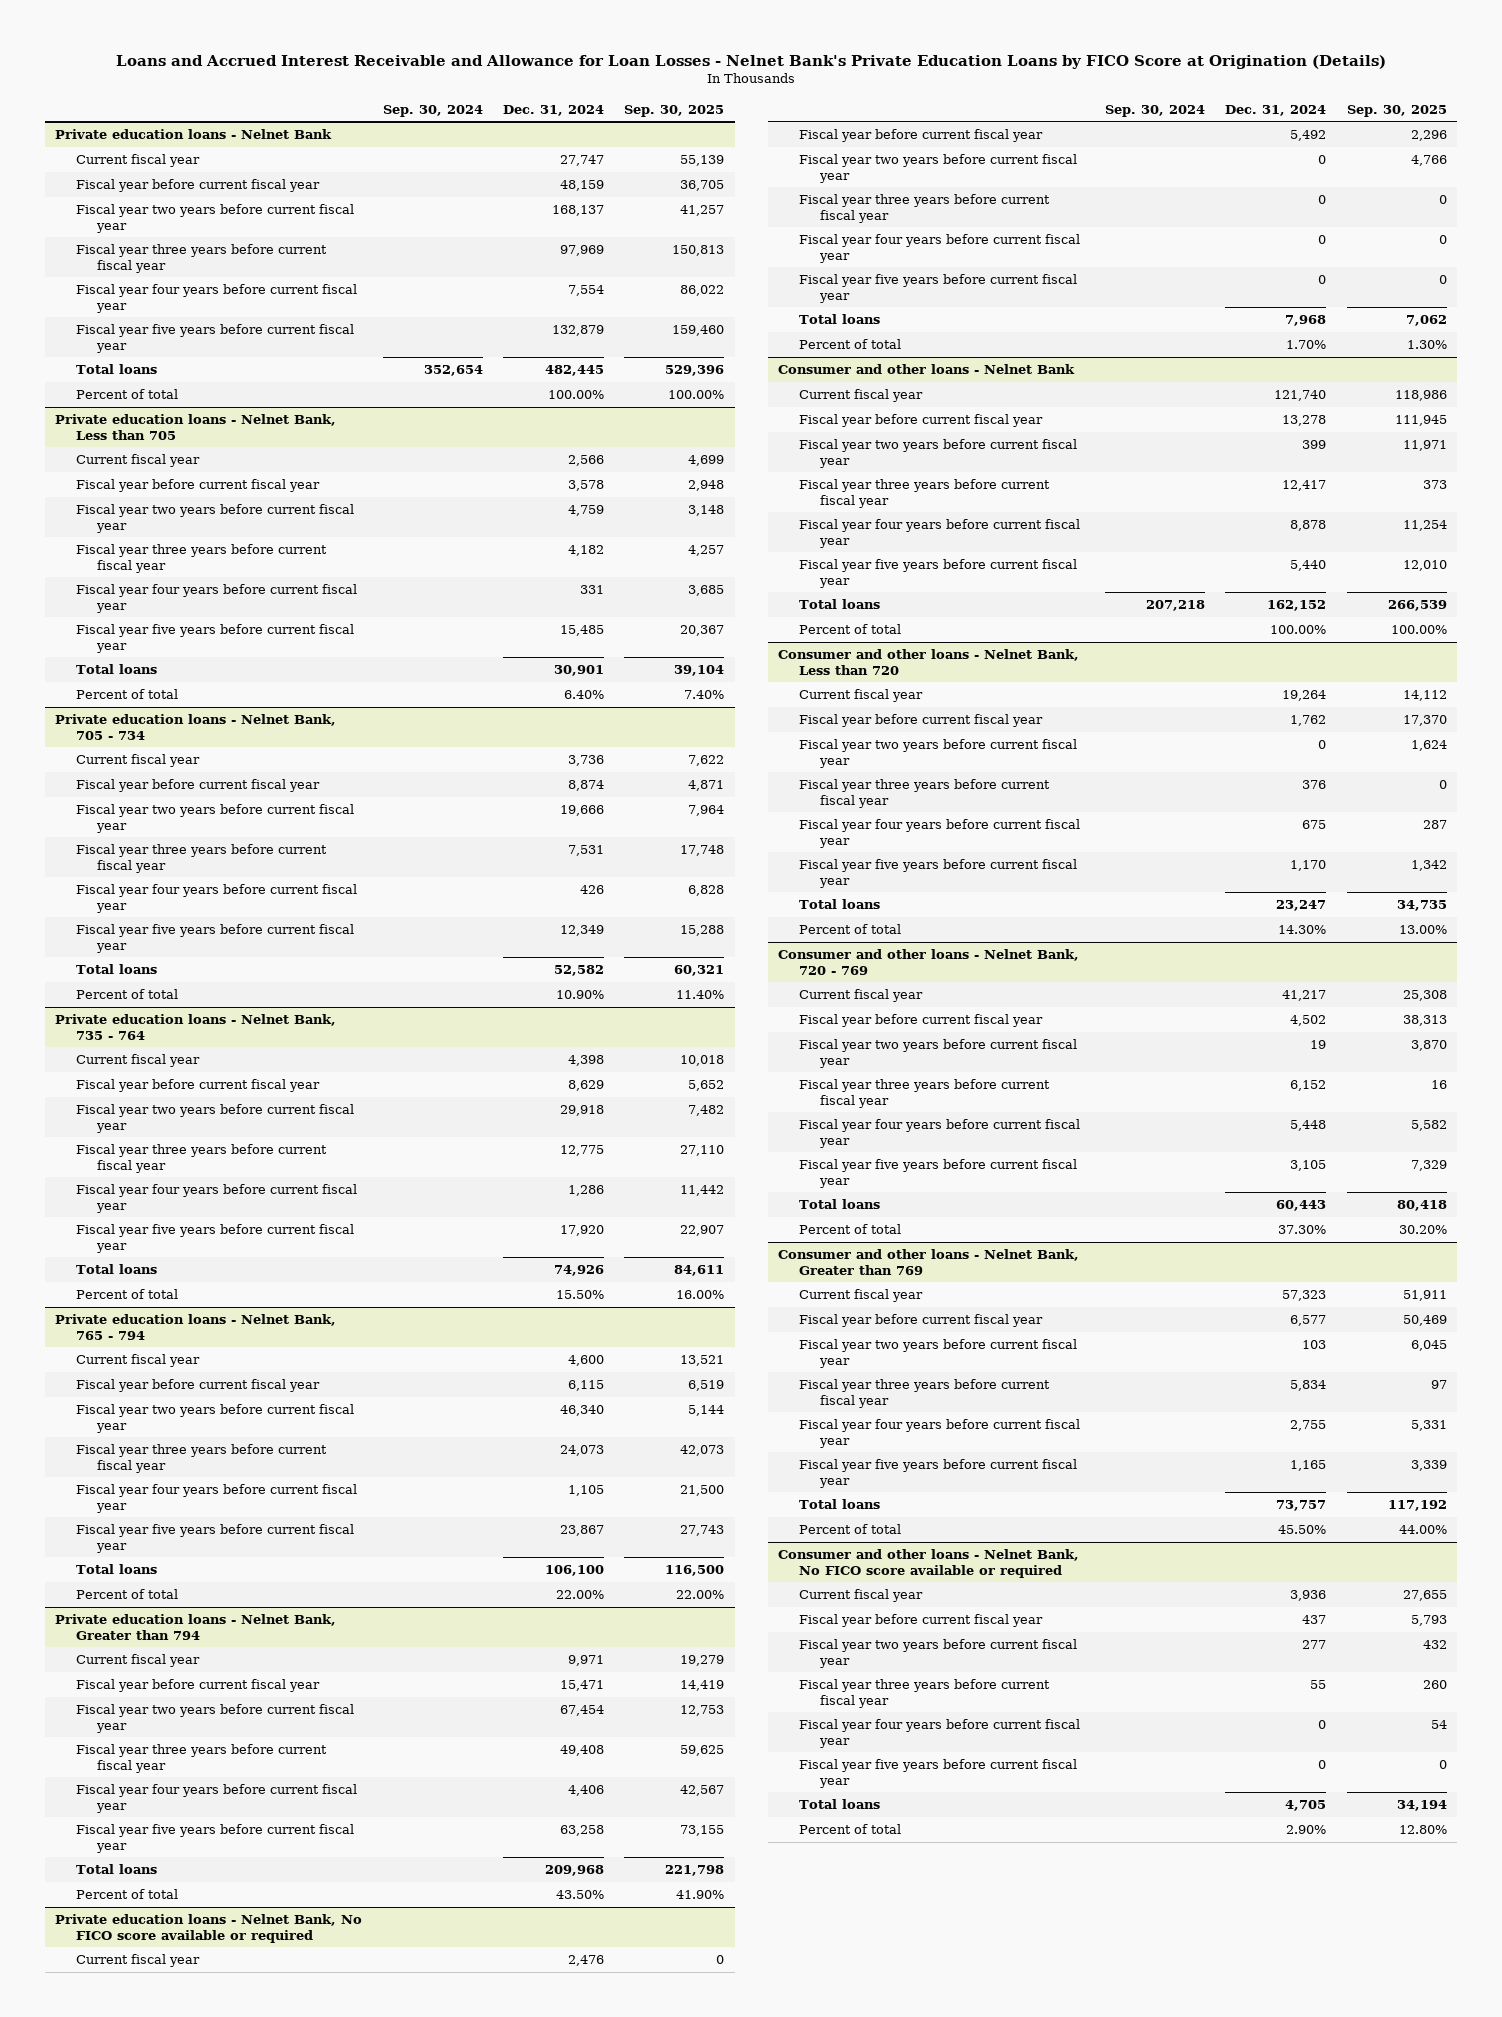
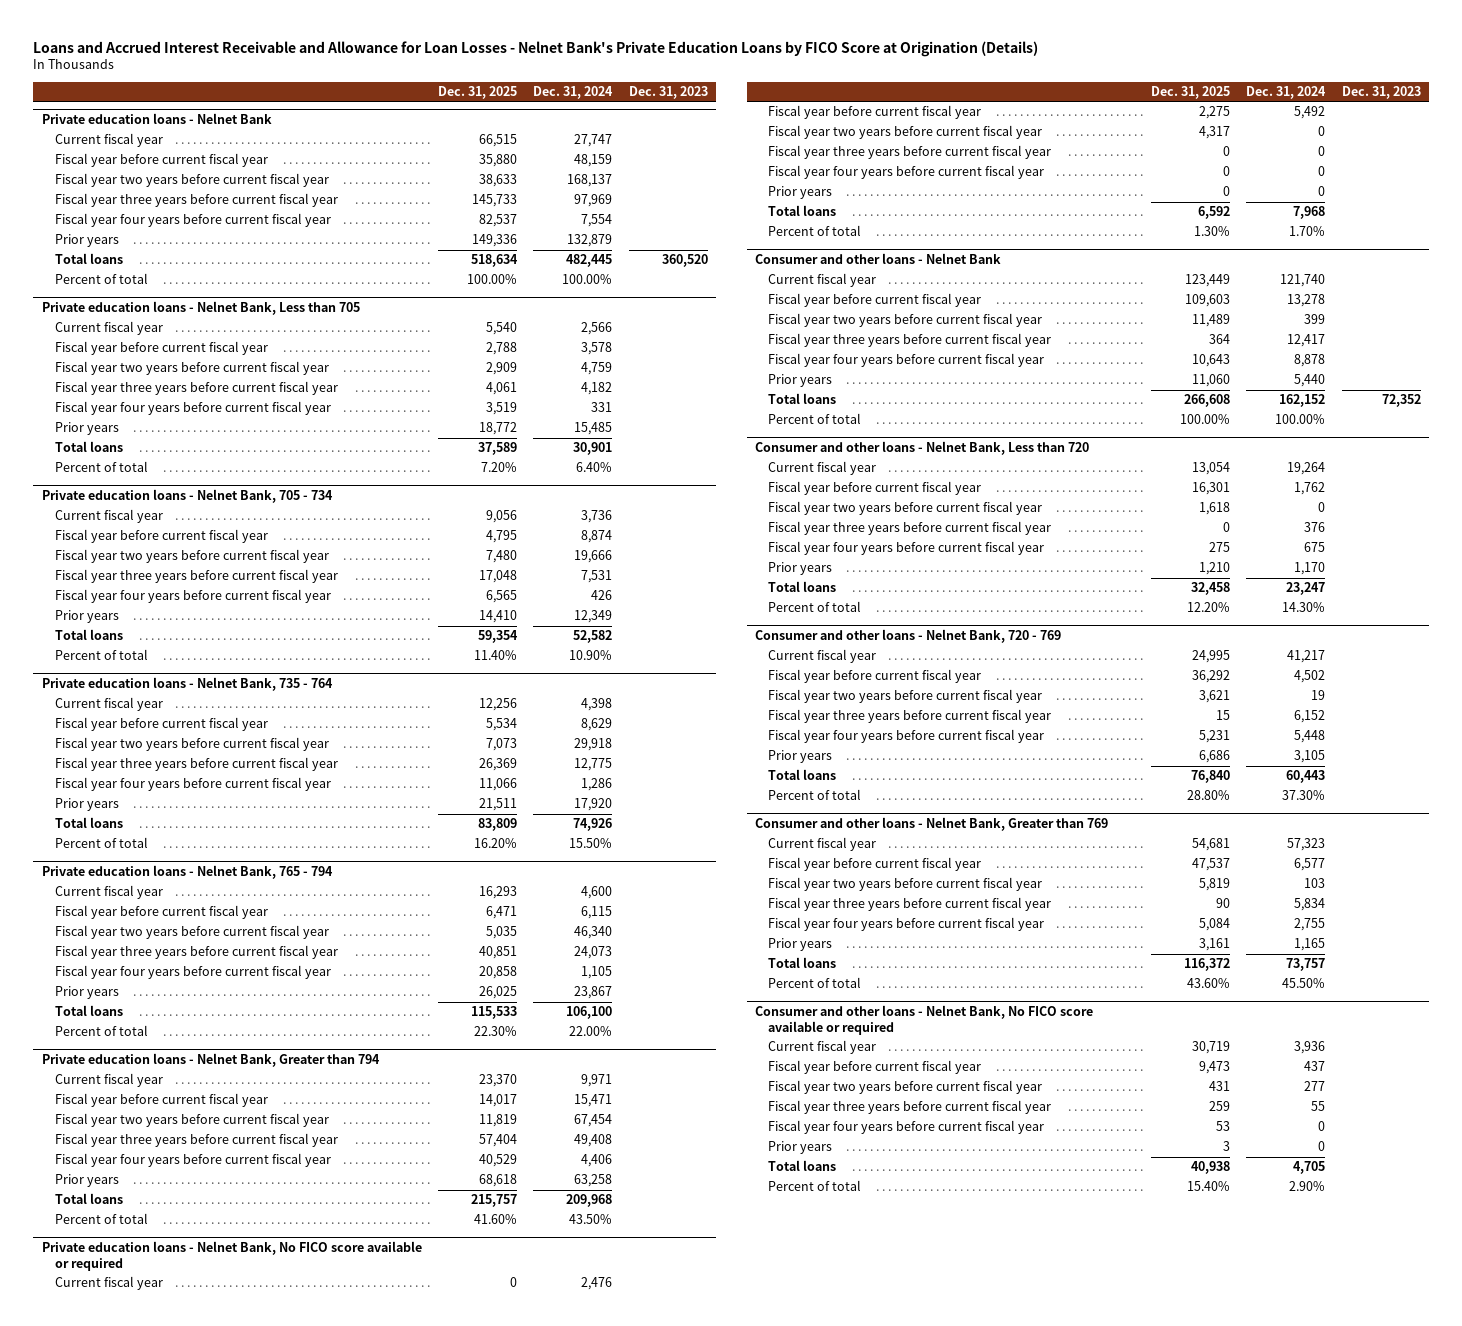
[382,104,483,117] Sep. 30, 2024 -> none
[624,104,725,117] Sep. 30, 2025 -> none
none -> [437,85,517,99] Dec. 31, 2025
none -> [628,85,708,99] Dec. 31, 2023
[76,324,355,353] Fiscal year five years before current fiscal year -> [55,234,120,248] Prior years
[76,624,355,653] Fiscal year five years before current fiscal year -> [55,422,120,436] Prior years
[76,924,355,953] Fiscal year five years before current fiscal year -> [55,610,120,624] Prior years
[76,1224,355,1253] Fiscal year five years before current fiscal year -> [55,798,120,812] Prior years
[76,1524,355,1553] Fiscal year five years before current fiscal year -> [55,986,120,1000] Prior years
[76,1824,355,1853] Fiscal year five years before current fiscal year -> [55,1174,120,1188] Prior years
[798,274,1077,303] Fiscal year five years before current fiscal year -> [768,186,833,200] Prior years
[798,559,1077,588] Fiscal year five years before current fiscal year -> [768,374,833,388] Prior years
[798,859,1077,888] Fiscal year five years before current fiscal year -> [768,562,833,576] Prior years
[798,1159,1077,1188] Fiscal year five years before current fiscal year -> [768,750,833,764] Prior years
[798,1459,1077,1488] Fiscal year five years before current fiscal year -> [768,938,833,952] Prior years
[798,1759,1077,1788] Fiscal year five years before current fiscal year -> [768,1141,833,1155] Prior years

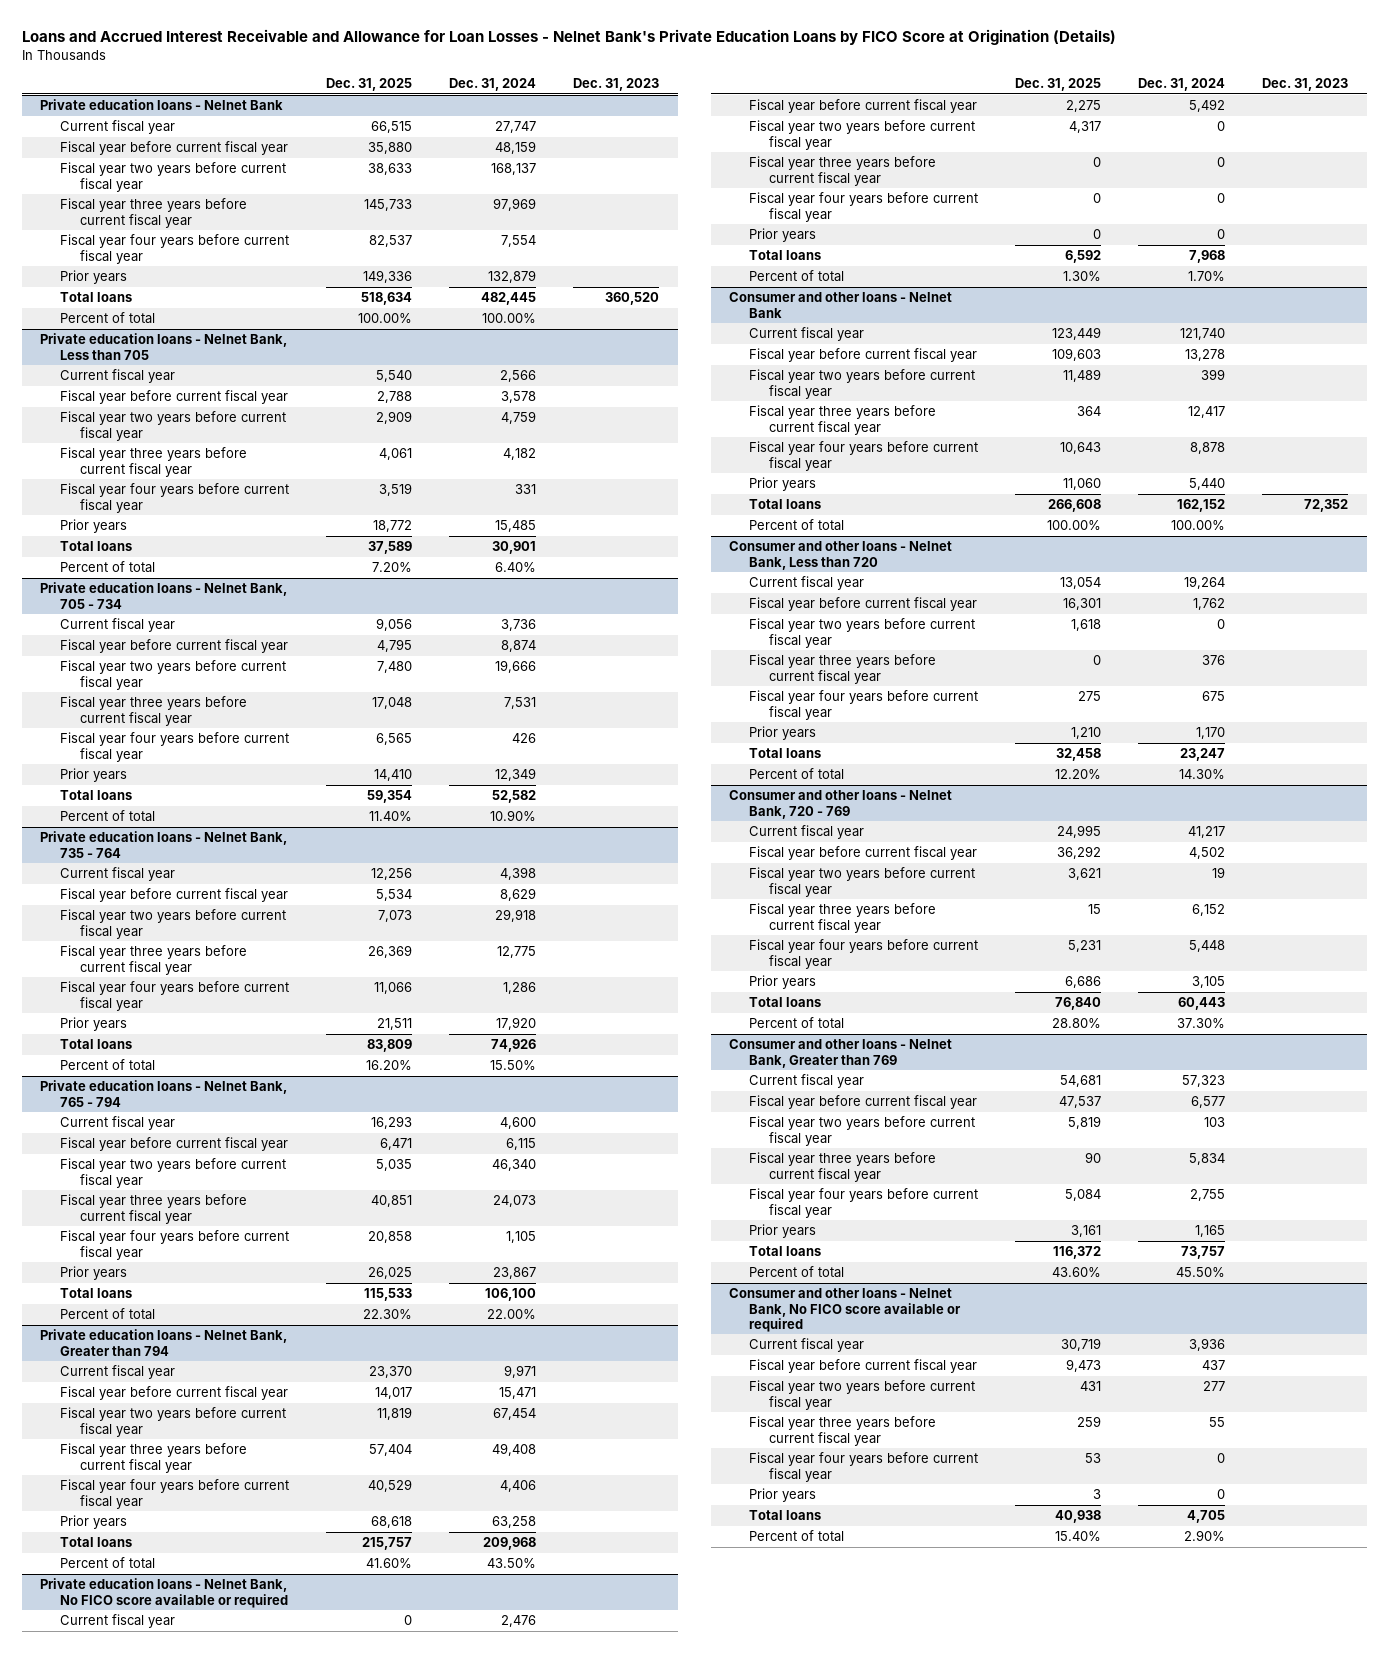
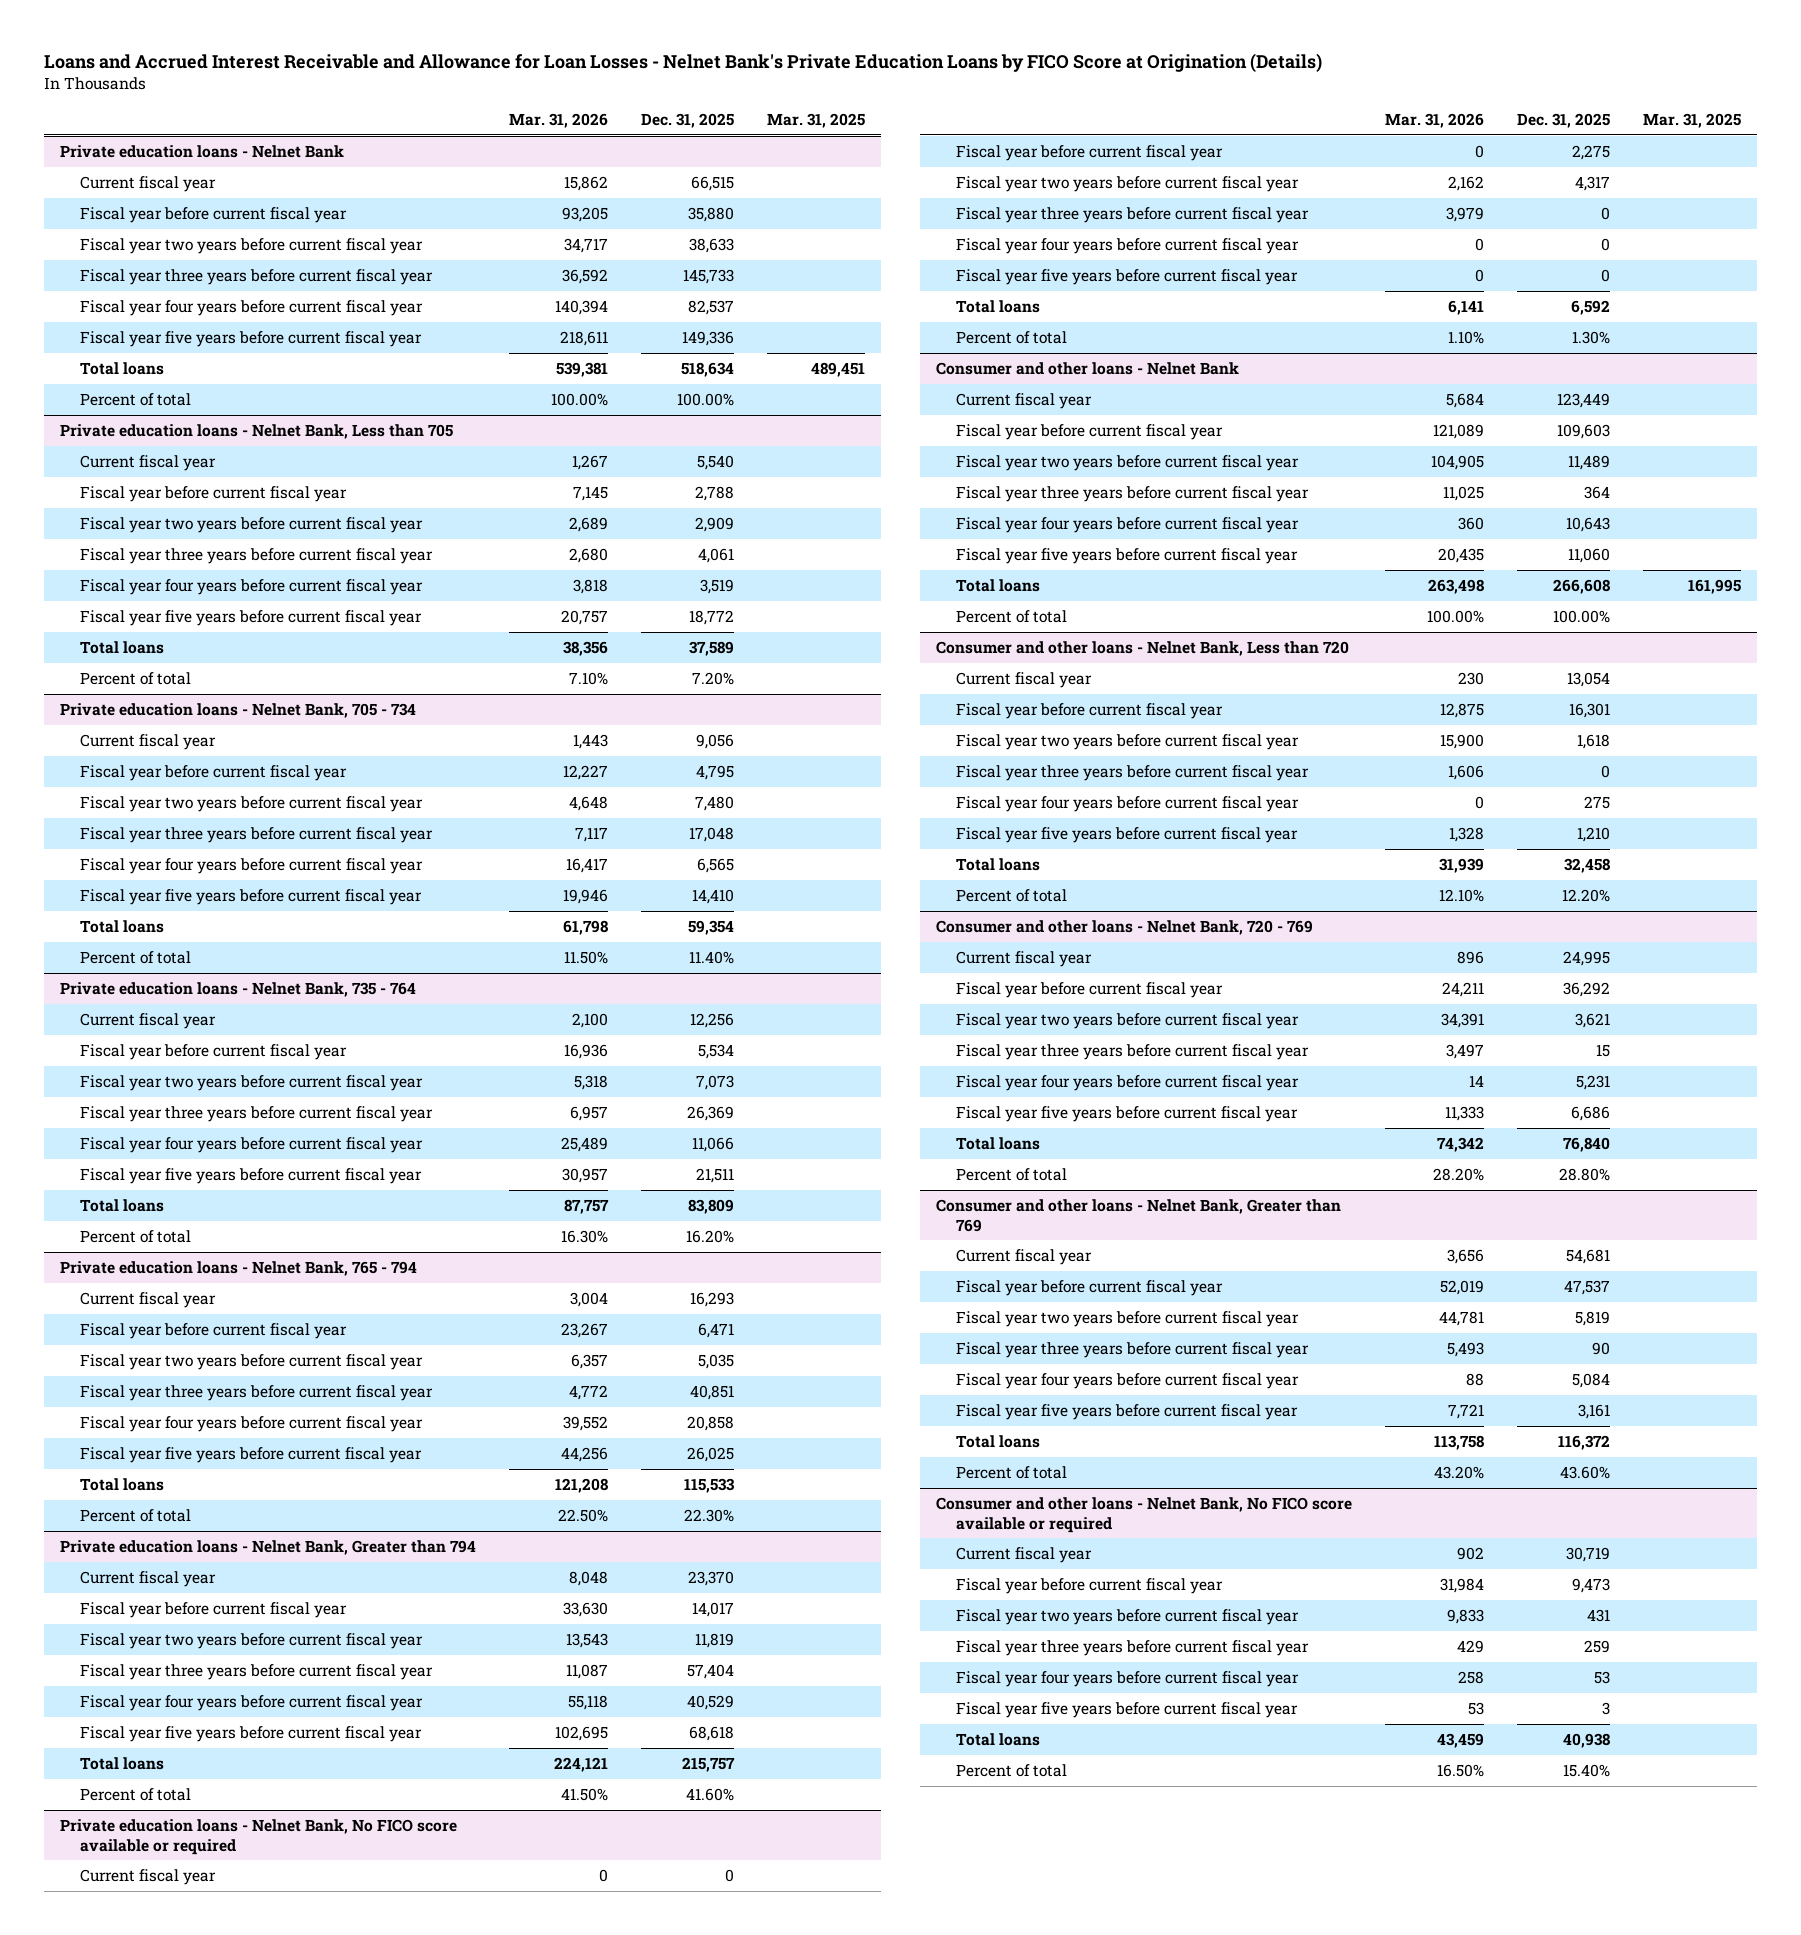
[449,78,537,92] Dec. 31, 2024 -> none
[573,78,660,92] Dec. 31, 2023 -> none
none -> [509,113,609,129] Mar. 31, 2026
none -> [766,113,865,129] Mar. 31, 2025
[60,270,128,285] Prior years -> [80,330,423,347] Fiscal year five years before current fiscal year
[60,519,128,534] Prior years -> [80,609,423,626] Fiscal year five years before current fiscal year
[60,768,128,783] Prior years -> [80,888,423,905] Fiscal year five years before current fiscal year
[60,1017,128,1032] Prior years -> [80,1167,423,1184] Fiscal year five years before current fiscal year
[60,1266,128,1281] Prior years -> [80,1446,423,1463] Fiscal year five years before current fiscal year
[60,1515,128,1530] Prior years -> [80,1725,423,1742] Fiscal year five years before current fiscal year
[749,228,817,243] Prior years -> [956,268,1299,285] Fiscal year five years before current fiscal year
[749,477,817,492] Prior years -> [956,547,1299,564] Fiscal year five years before current fiscal year
[749,726,817,741] Prior years -> [956,826,1299,843] Fiscal year five years before current fiscal year
[749,975,817,990] Prior years -> [956,1105,1299,1122] Fiscal year five years before current fiscal year
[749,1224,817,1239] Prior years -> [956,1403,1299,1420] Fiscal year five years before current fiscal year
[749,1488,817,1503] Prior years -> [956,1701,1299,1718] Fiscal year five years before current fiscal year

